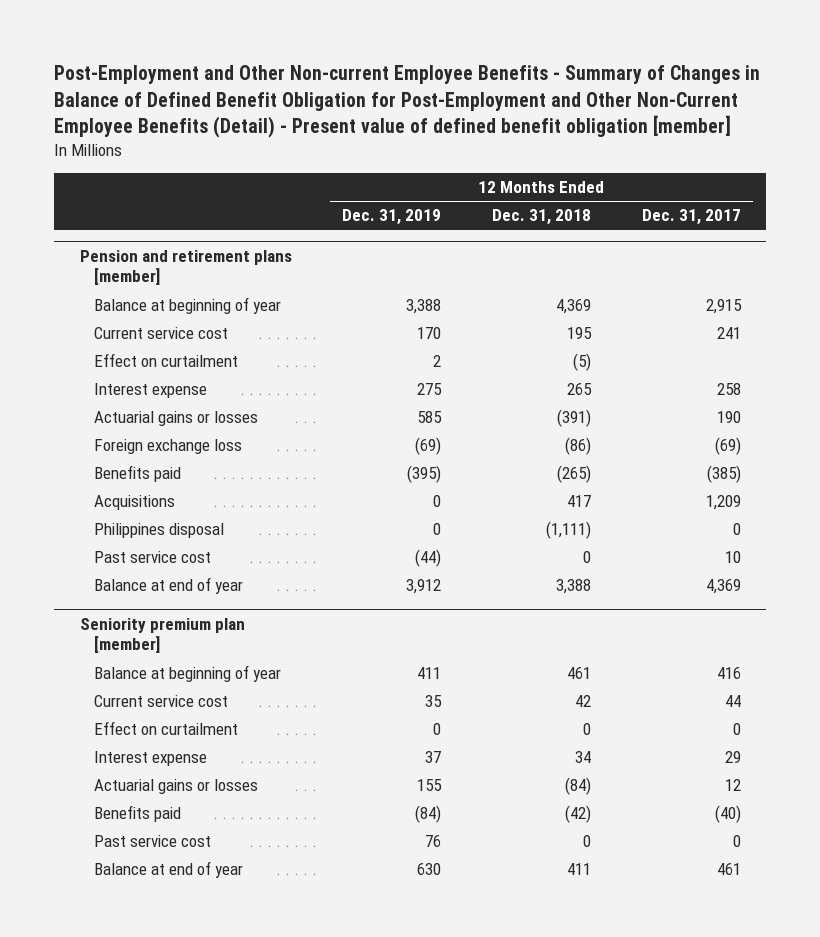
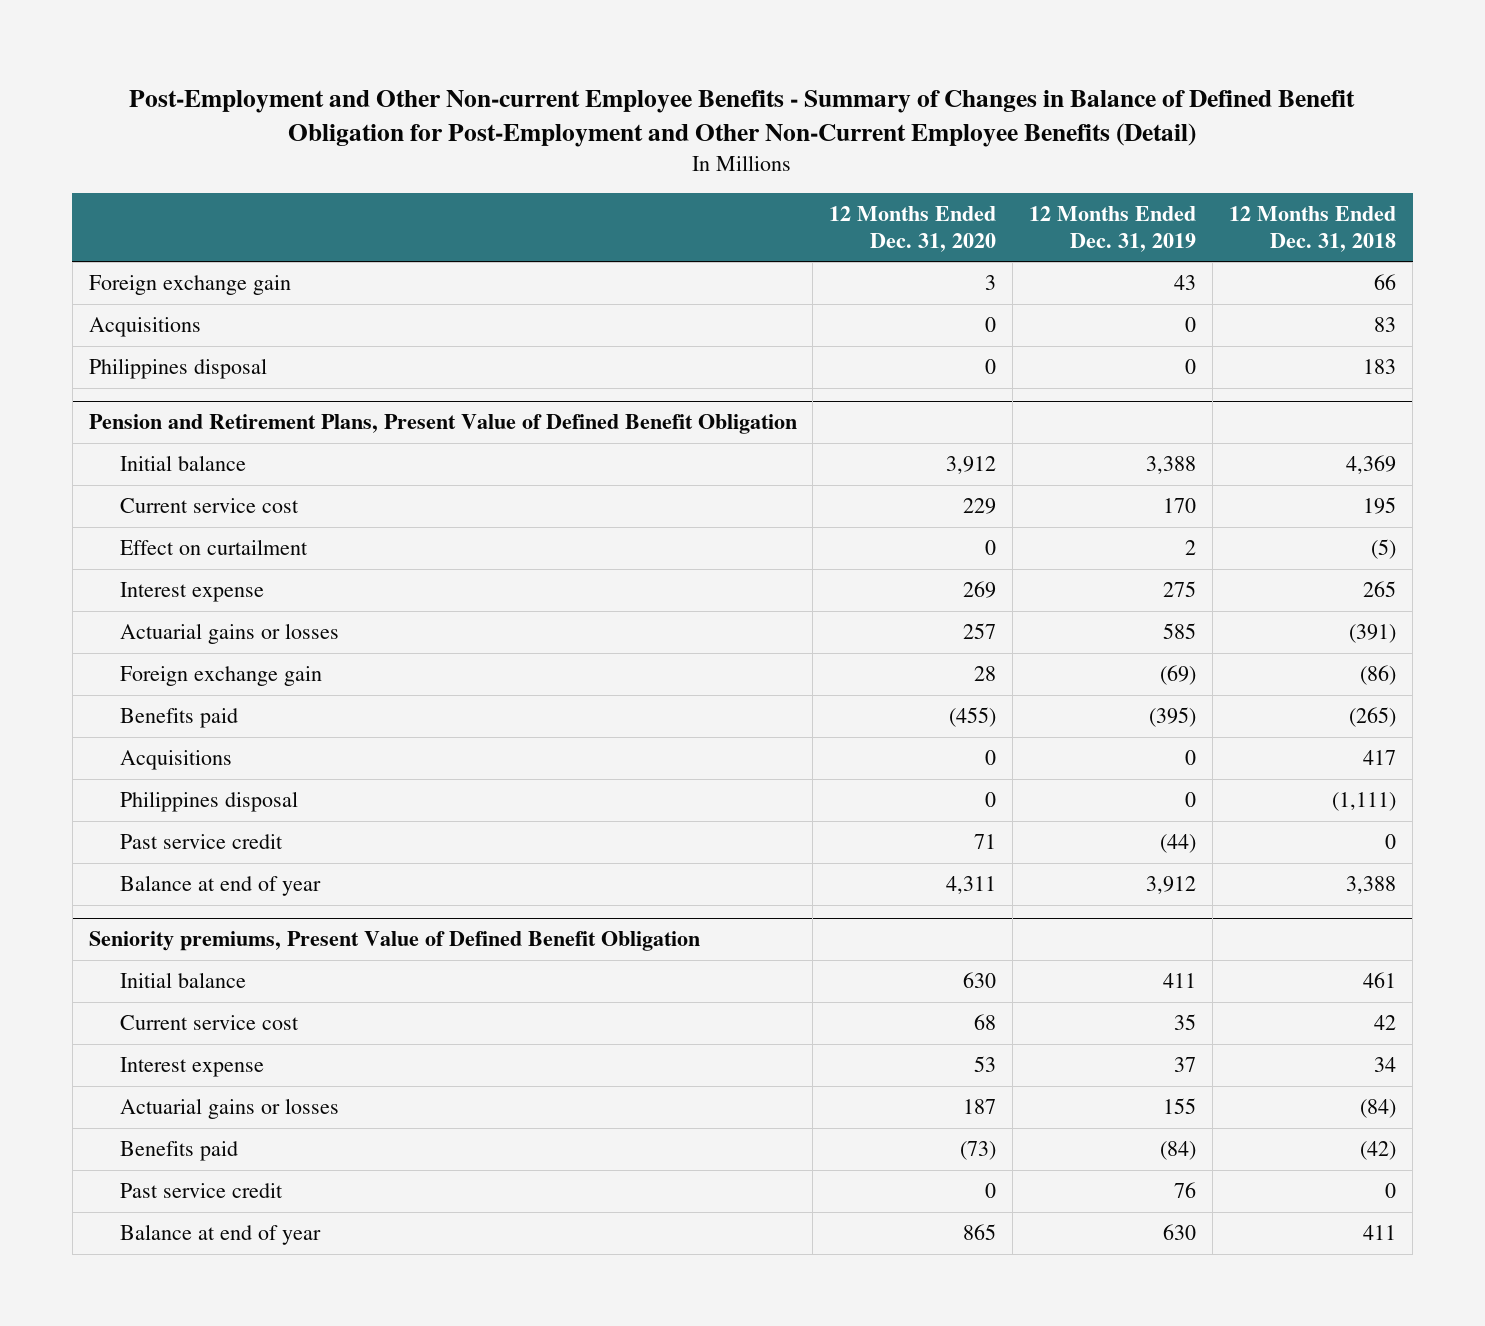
[54,65,761,138] Post-Employment and Other Non-current Employee Benefits - Summary of Changes in Balance of Defined Benefit Obligation for Post-Employment and Other Non-Current Employee Benefits (Detail) - Present value of defined benefit obligation [member] -> [129,89,1356,148] Post-Employment and Other Non-current Employee Benefits - Summary of Changes in Balance of Defined Benefit Obligation for Post-Employment and Other Non-Current Employee Benefits (Detail)
[641,209,741,226] Dec. 31, 2017 -> none
none -> [829,206,997,252] 12 Months Ended Dec. 31, 2020
[79,249,292,286] Pension and retirement plans [member] -> none
none -> [88,275,291,296] Foreign exchange gain
none -> [88,317,201,338] Acquisitions
none -> [88,358,267,380] Philippines disposal
none -> [88,414,797,435] Pension and Retirement Plans, Present Value of Defined Benefit Obligation
[93,297,281,315] Balance at beginning of year -> [119,455,246,472] Initial balance
[93,439,242,455] Foreign exchange loss -> [119,666,322,687] Foreign exchange gain
[93,551,211,564] Past service cost -> [119,834,283,850] Past service credit
[79,617,245,654] Seniority premium plan [member] -> none
none -> [88,931,700,952] Seniority premiums, Present Value of Defined Benefit Obligation
[93,665,281,683] Balance at beginning of year -> [119,972,246,989] Initial balance
[93,721,238,736] Effect on curtailment -> none
[93,835,211,848] Past service cost -> [119,1183,283,1199] Past service credit

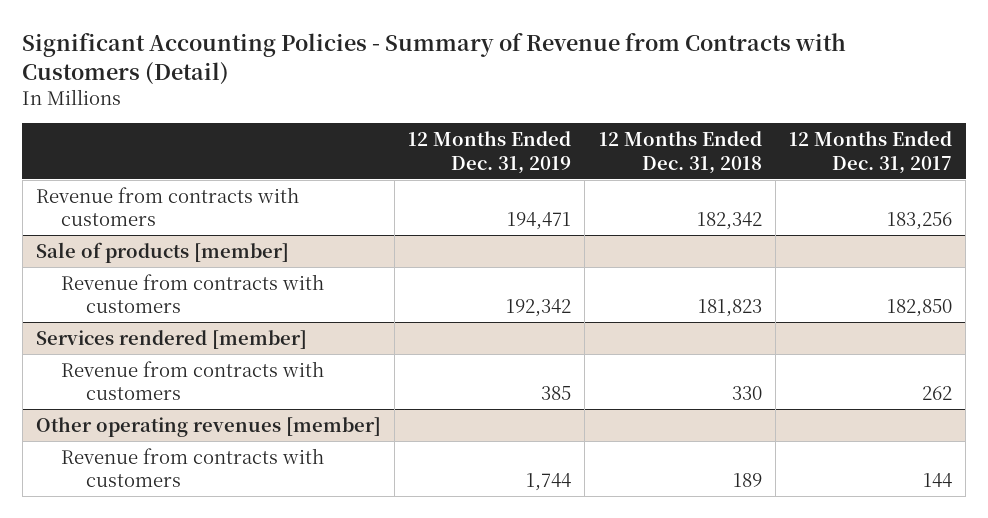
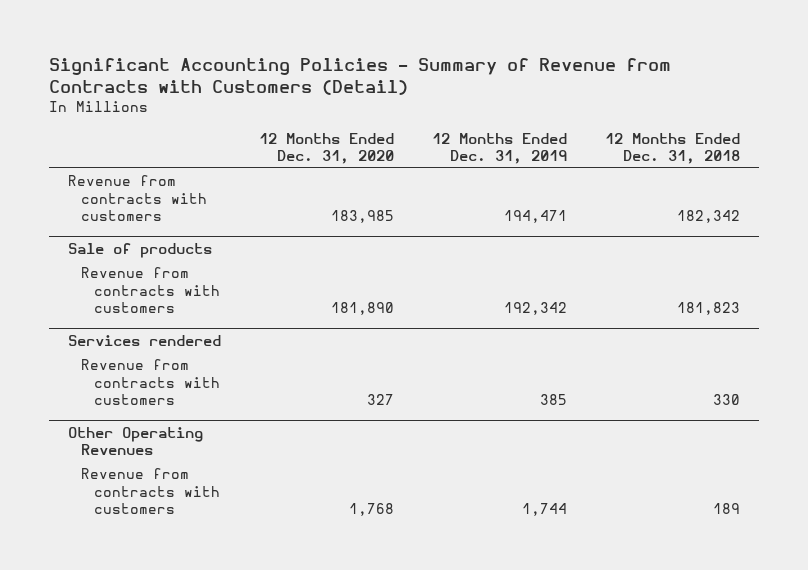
[789,130,953,174] 12 Months Ended Dec. 31, 2017 -> none
none -> [259,132,395,165] 12 Months Ended Dec. 31, 2020
[35,241,289,263] Sale of products [member] -> [68,243,213,259] Sale of products
[35,329,307,349] Services rendered [member] -> [68,335,222,347] Services rendered
[35,416,381,437] Other operating revenues [member] -> [68,427,204,456] Other Operating Revenues

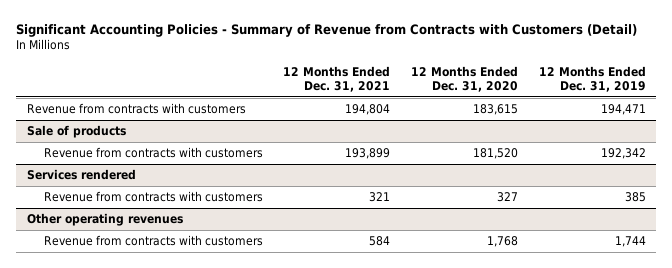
[604,132,740,165] 12 Months Ended Dec. 31, 2018 -> none
none -> [283,65,391,93] 12 Months Ended Dec. 31, 2021
[331,210,395,224] 183,985 -> [472,104,518,116] 183,615
[331,302,395,316] 181,890 -> [472,148,518,160] 181,520
[68,427,204,456] Other Operating Revenues -> [26,213,183,227] Other operating revenues

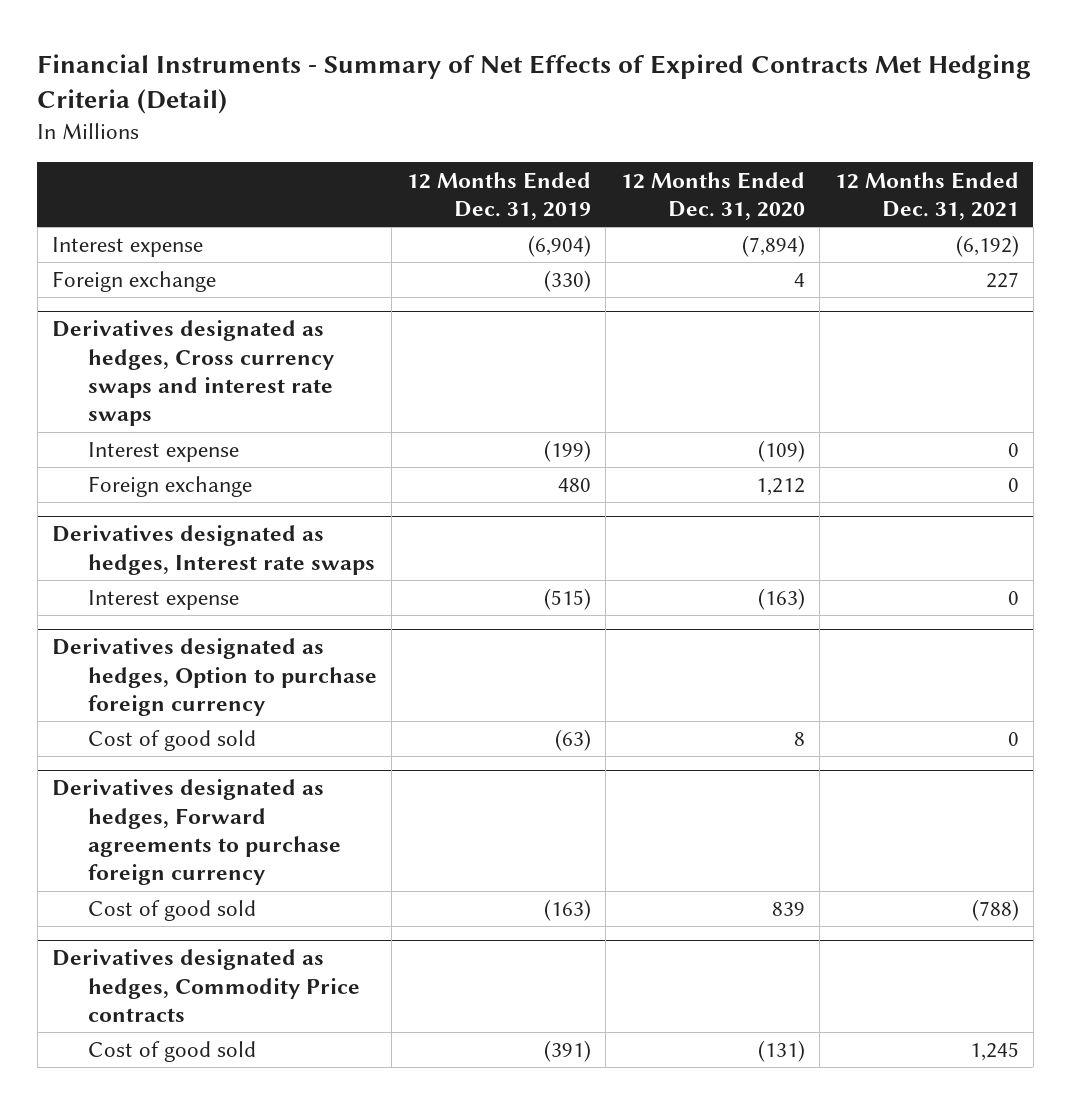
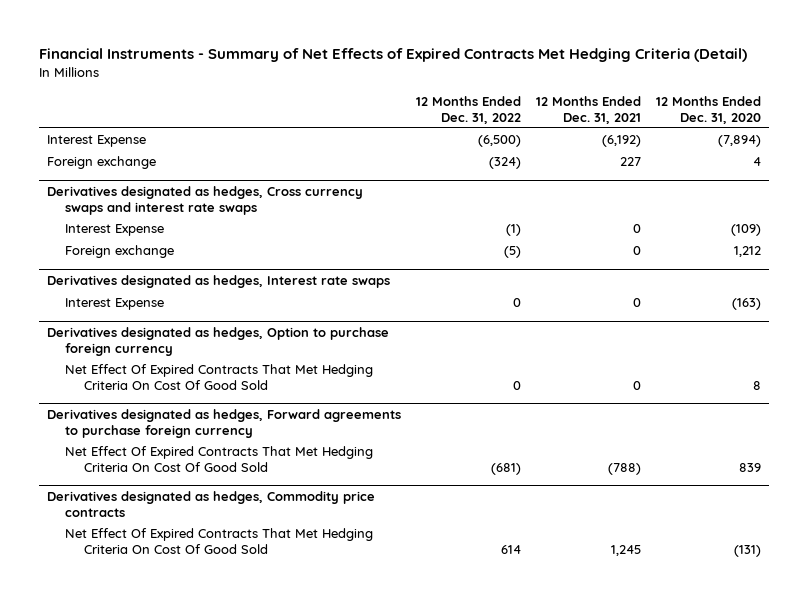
[406,171,591,220] 12 Months Ended Dec. 31, 2019 -> none
none -> [415,95,521,124] 12 Months Ended Dec. 31, 2022
[52,237,204,258] Interest expense -> [46,135,146,148] Interest Expense
[87,442,239,463] Interest expense -> [65,224,165,237] Interest Expense
[87,590,239,611] Interest expense -> [65,298,165,311] Interest Expense
[87,730,256,752] Cost of good sold -> [65,364,374,391] Net Effect Of Expired Contracts That Met Hedging Criteria On Cost Of Good Sold
[87,900,256,922] Cost of good sold -> [65,446,374,473] Net Effect Of Expired Contracts That Met Hedging Criteria On Cost Of Good Sold
[52,949,360,1022] Derivatives designated as hedges, Commodity Price contracts -> [46,491,375,518] Derivatives designated as hedges, Commodity price contracts
[87,1041,256,1063] Cost of good sold -> [65,528,374,555] Net Effect Of Expired Contracts That Met Hedging Criteria On Cost Of Good Sold

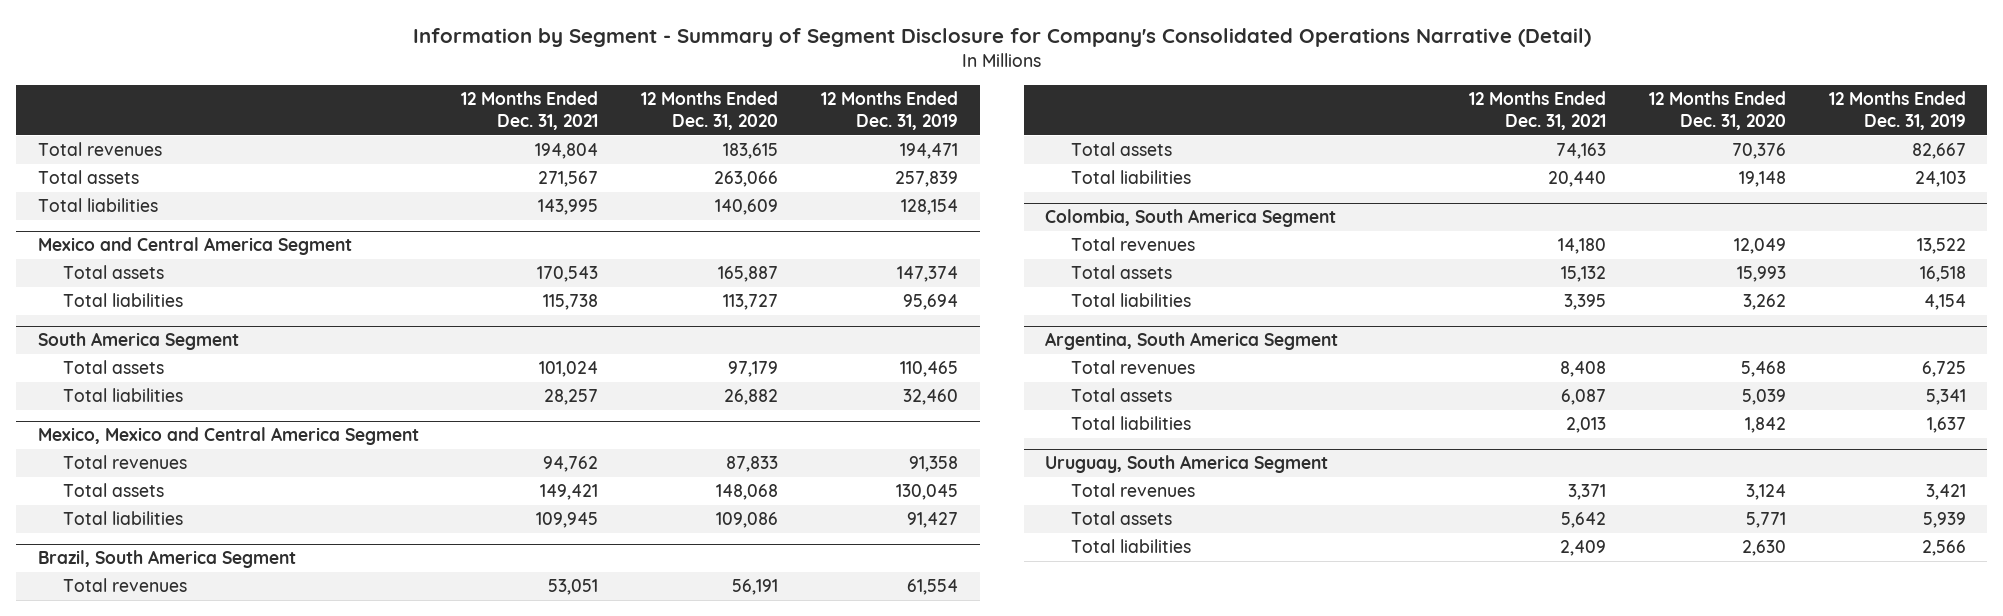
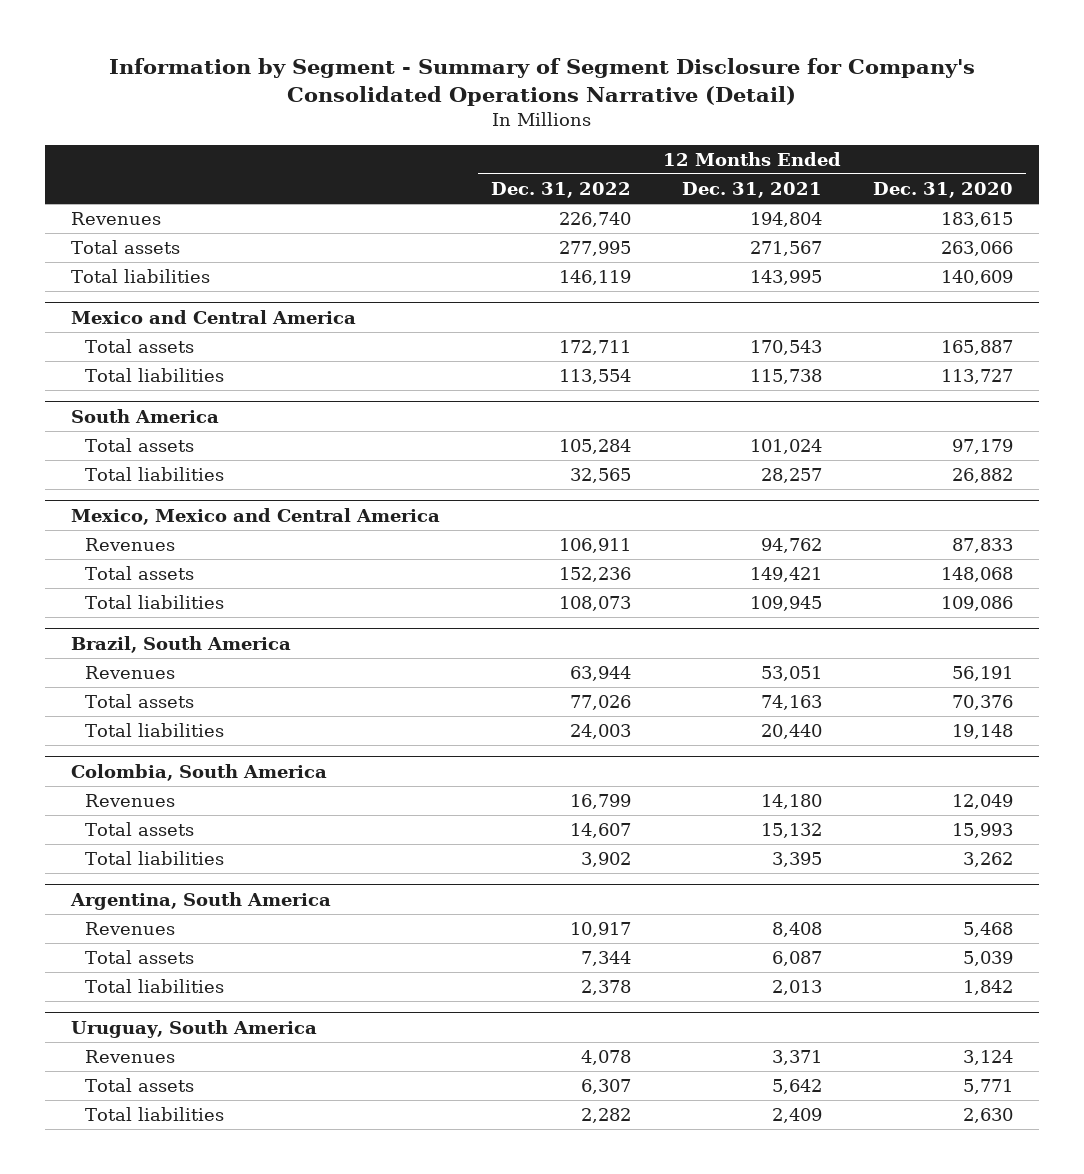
[821,91,959,131] 12 Months Ended Dec. 31, 2019 -> none
none -> [491,182,632,199] Dec. 31, 2022
[37,142,162,157] Total revenues -> [70,212,161,226] Revenues
[37,237,352,256] Mexico and Central America Segment -> [70,309,356,324] Mexico and Central America
[37,332,239,351] South America Segment -> [70,408,219,423] South America
[37,427,419,446] Mexico, Mexico and Central America Segment -> [70,507,440,525] Mexico, Mexico and Central America
[63,455,188,470] Total revenues -> [84,538,175,552] Revenues
[37,550,296,569] Brazil, South America Segment -> [70,635,291,653] Brazil, South America
[63,578,188,593] Total revenues -> [84,666,175,680] Revenues
[1045,209,1337,228] Colombia, South America Segment -> [70,763,327,781] Colombia, South America
[1070,237,1195,252] Total revenues -> [84,794,175,808] Revenues
[1045,332,1339,351] Argentina, South America Segment -> [69,891,331,910] Argentina, South America
[1070,360,1195,375] Total revenues -> [84,922,175,936] Revenues
[1045,455,1329,474] Uruguay, South America Segment -> [70,1019,317,1038] Uruguay, South America
[1070,483,1195,498] Total revenues -> [84,1050,175,1064] Revenues

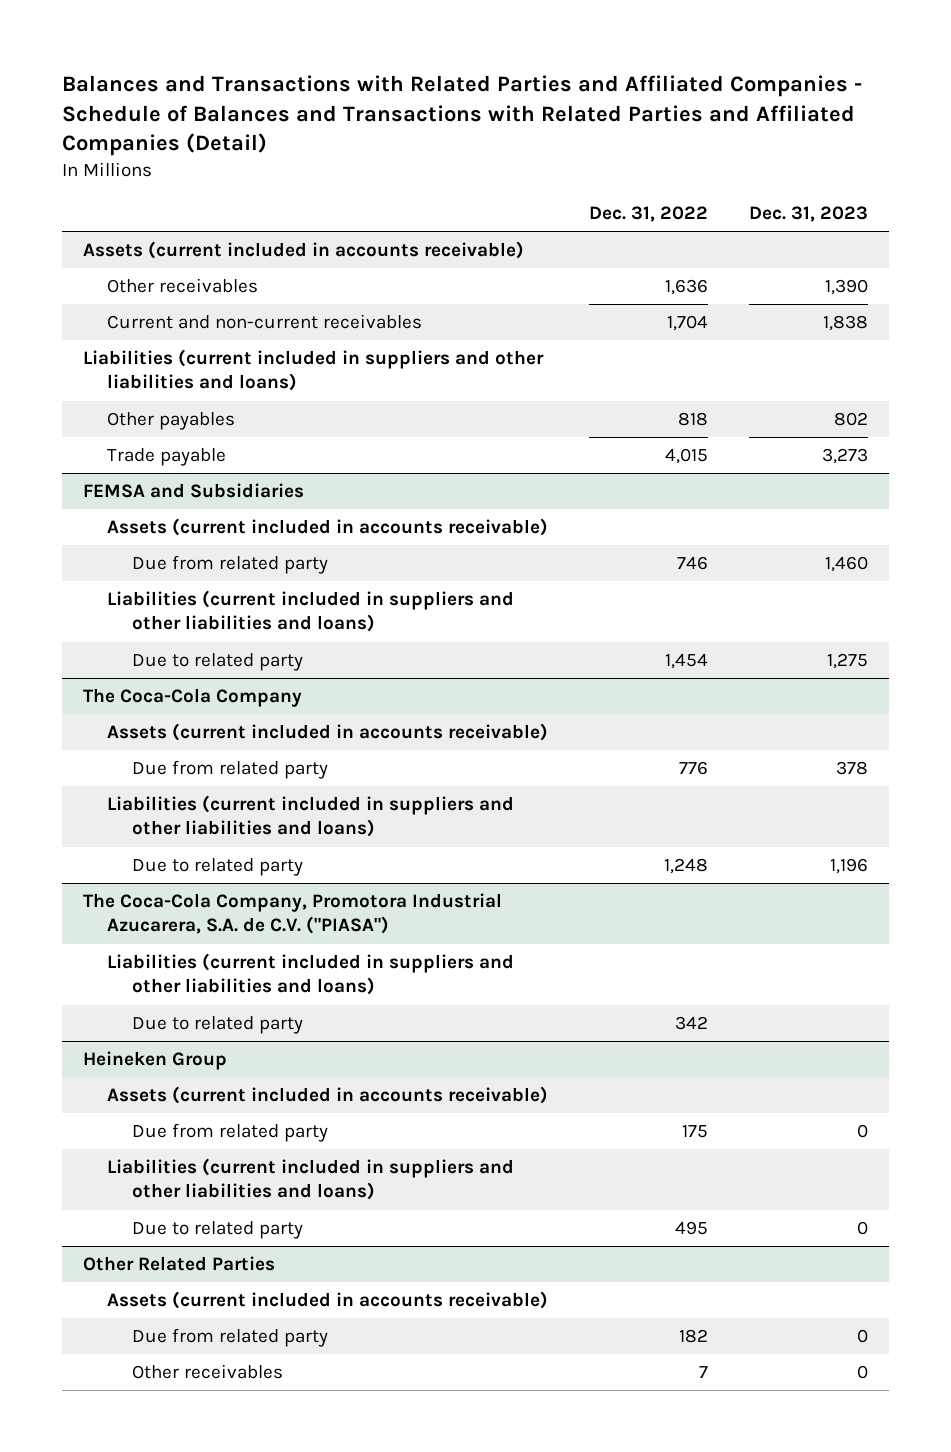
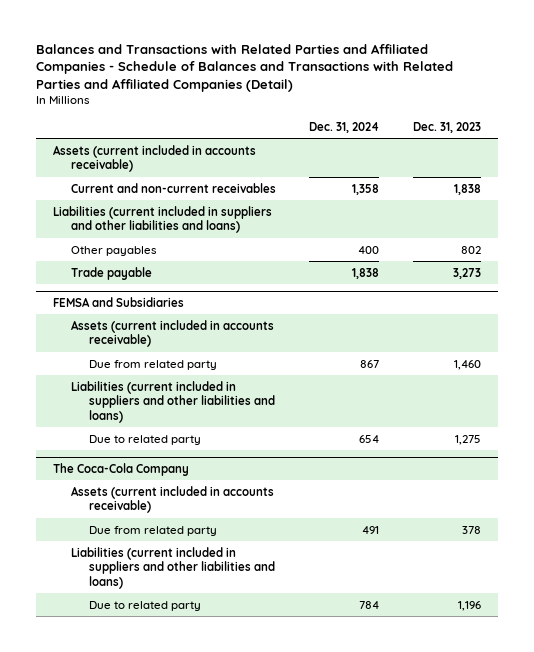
[589,205,709,222] Dec. 31, 2022 -> none
none -> [309,121,380,133] Dec. 31, 2024
[107,278,259,294] Other receivables -> none
[82,893,502,935] The Coca-Cola Company, Promotora Industrial Azucarera, S.A. de C.V. ("PIASA") -> none
[107,953,515,996] Liabilities (current included in suppliers and other liabilities and loans) -> none
[131,1016,303,1035] Due to related party -> none
[82,1051,227,1071] Heineken Group -> none
[107,1086,549,1105] Assets (current included in accounts receivable) -> none
[131,1123,328,1143] Due from related party -> none
[107,1158,515,1201] Liabilities (current included in suppliers and other liabilities and loans) -> none
[131,1221,303,1240] Due to related party -> none
[82,1256,275,1272] Other Related Parties -> none
[107,1291,549,1310] Assets (current included in accounts receivable) -> none
[131,1328,328,1348] Due from related party -> none
[131,1364,283,1380] Other receivables -> none

